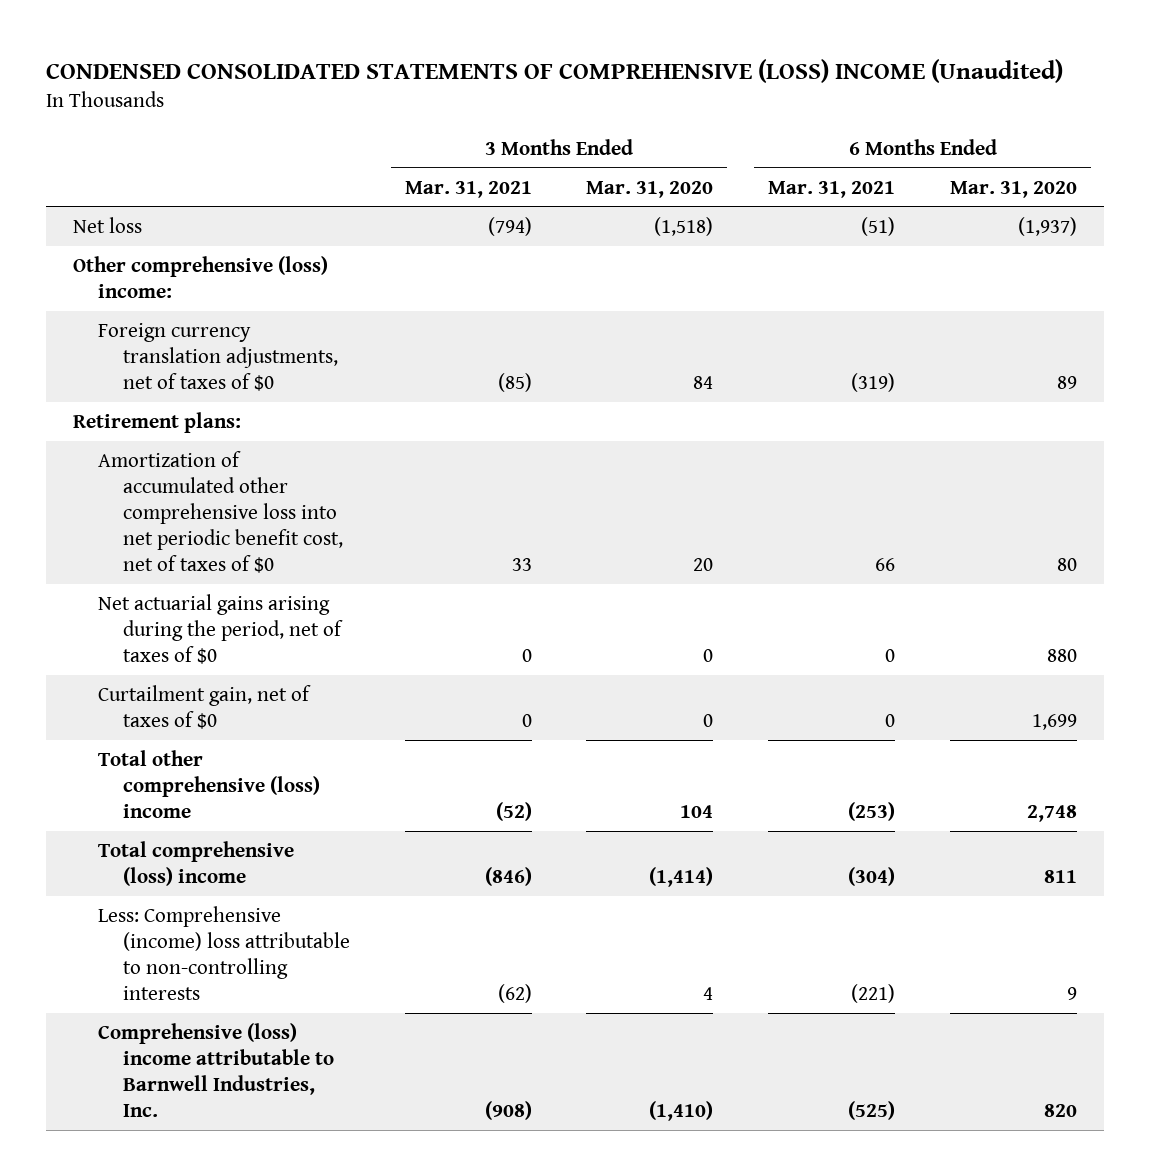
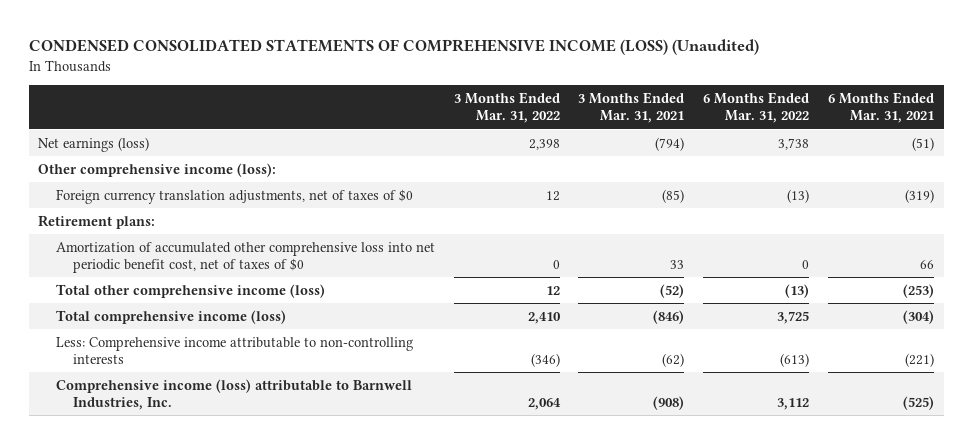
[46,58,1064,83] CONDENSED CONSOLIDATED STATEMENTS OF COMPREHENSIVE (LOSS) INCOME (Unaudited) -> [29,39,760,56] CONDENSED CONSOLIDATED STATEMENTS OF COMPREHENSIVE INCOME (LOSS) (Unaudited)
[586,180,714,198] Mar. 31, 2020 -> none
[949,180,1077,198] Mar. 31, 2020 -> none
none -> [453,91,560,124] 3 Months Ended Mar. 31, 2022
none -> [703,91,810,124] 6 Months Ended Mar. 31, 2022
[73,216,143,233] Net loss -> [38,136,150,152] Net earnings (loss)
[73,255,329,298] Other comprehensive (loss) income: -> [38,162,277,177] Other comprehensive income (loss):
[98,593,343,664] Net actuarial gains arising during the period, net of taxes of $0 -> none
[98,684,312,729] Curtailment gain, net of taxes of $0 -> none
[98,749,320,818] Total other comprehensive (loss) income -> [55,283,325,298] Total other comprehensive income (loss)
[98,840,295,886] Total comprehensive (loss) income -> [55,309,286,324] Total comprehensive income (loss)
[98,905,350,1000] Less: Comprehensive (income) loss attributable to non-controlling interests -> [55,336,413,365] Less: Comprehensive income attributable to non-controlling interests
[98,1022,334,1117] Comprehensive (loss) income attributable to Barnwell Industries, Inc. -> [55,378,412,411] Comprehensive income (loss) attributable to Barnwell Industries, Inc.

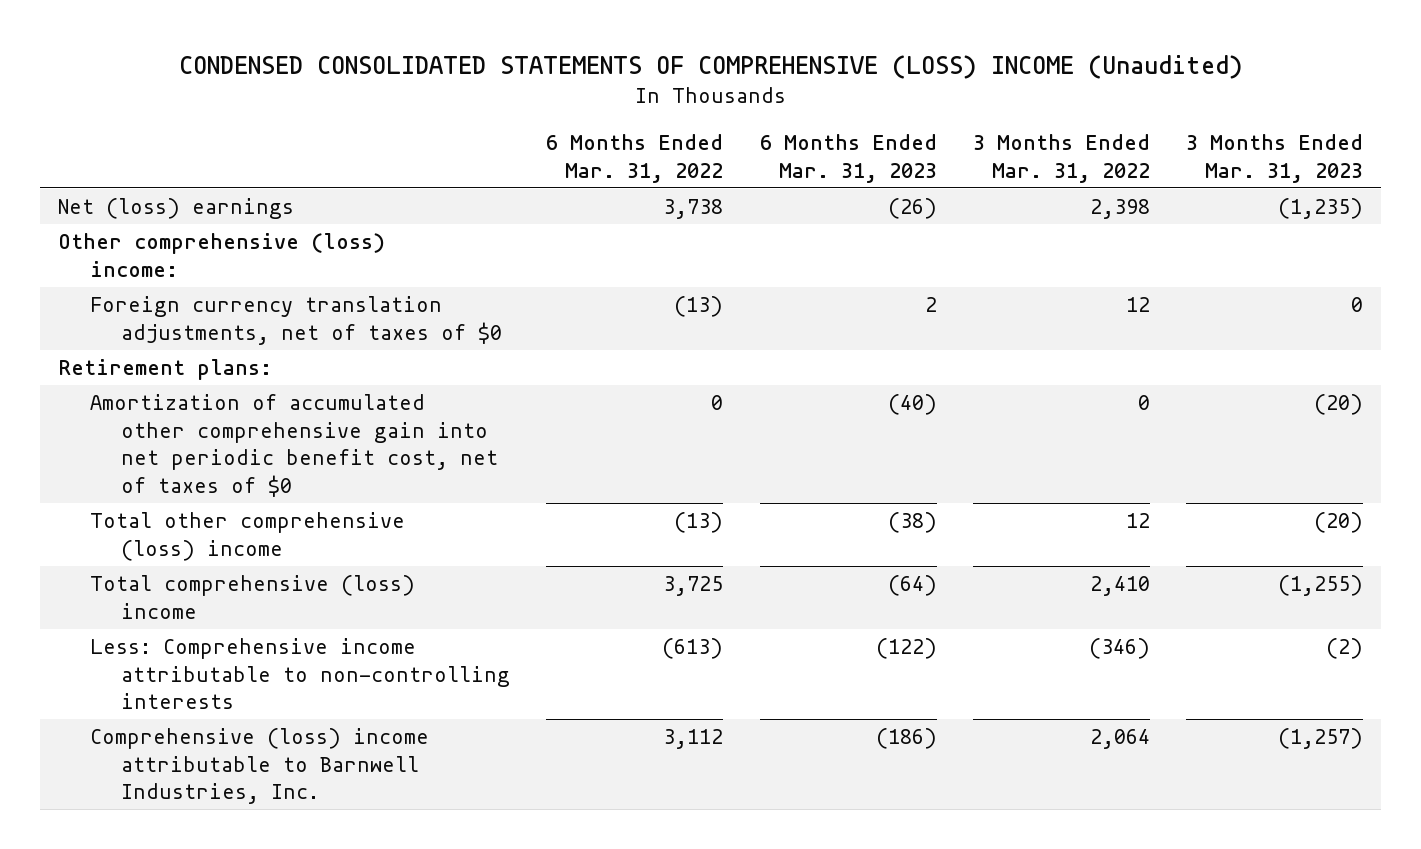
[29,39,760,56] CONDENSED CONSOLIDATED STATEMENTS OF COMPREHENSIVE INCOME (LOSS) (Unaudited) -> [178,54,1243,79] CONDENSED CONSOLIDATED STATEMENTS OF COMPREHENSIVE (LOSS) INCOME (Unaudited)
[578,91,685,124] 3 Months Ended Mar. 31, 2021 -> none
[828,91,935,124] 6 Months Ended Mar. 31, 2021 -> none
none -> [759,134,937,183] 6 Months Ended Mar. 31, 2023
none -> [1186,134,1364,183] 3 Months Ended Mar. 31, 2023
[38,136,150,152] Net earnings (loss) -> [58,198,295,220] Net (loss) earnings
[38,162,277,177] Other comprehensive income (loss): -> [58,233,386,277] Other comprehensive (loss) income:
[55,241,435,274] Amortization of accumulated other comprehensive loss into net periodic benefit cost, net of taxes of $0 -> [89,394,498,497] Amortization of accumulated other comprehensive gain into net periodic benefit cost, net of taxes of $0
[55,283,325,298] Total other comprehensive income (loss) -> [89,512,405,561] Total other comprehensive (loss) income
[55,309,286,324] Total comprehensive income (loss) -> [89,575,415,619] Total comprehensive (loss) income
[55,378,412,411] Comprehensive income (loss) attributable to Barnwell Industries, Inc. -> [89,728,429,805] Comprehensive (loss) income attributable to Barnwell Industries, Inc.

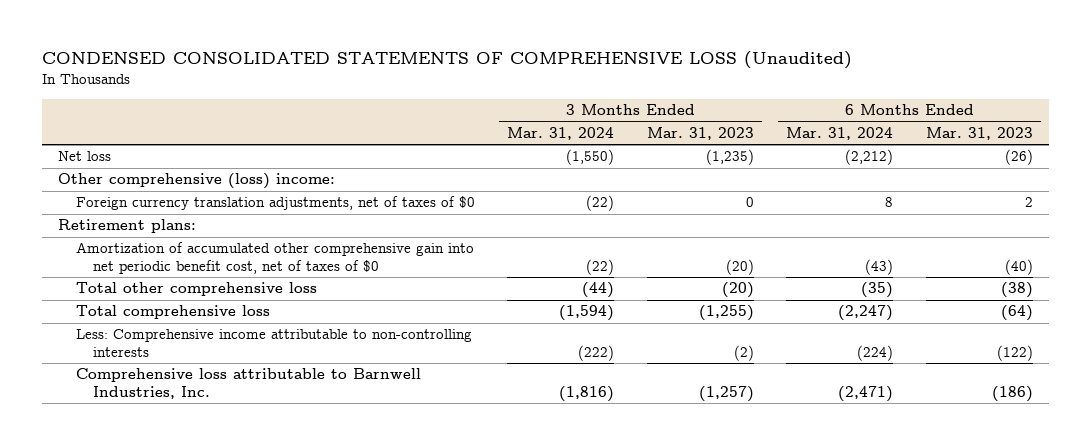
[178,54,1243,79] CONDENSED CONSOLIDATED STATEMENTS OF COMPREHENSIVE (LOSS) INCOME (Unaudited) -> [41,51,852,70] CONDENSED CONSOLIDATED STATEMENTS OF COMPREHENSIVE LOSS (Unaudited)
[546,134,724,183] 6 Months Ended Mar. 31, 2022 -> none
[972,134,1150,183] 3 Months Ended Mar. 31, 2022 -> none
none -> [507,126,615,140] Mar. 31, 2024
none -> [786,126,894,140] Mar. 31, 2024
[58,198,295,220] Net (loss) earnings -> [58,151,112,162] Net loss
[89,512,405,561] Total other comprehensive (loss) income -> [75,282,317,297] Total other comprehensive loss
[89,575,415,619] Total comprehensive (loss) income -> [75,305,270,320] Total comprehensive loss
[89,728,429,805] Comprehensive (loss) income attributable to Barnwell Industries, Inc. -> [75,368,421,399] Comprehensive loss attributable to Barnwell Industries, Inc.

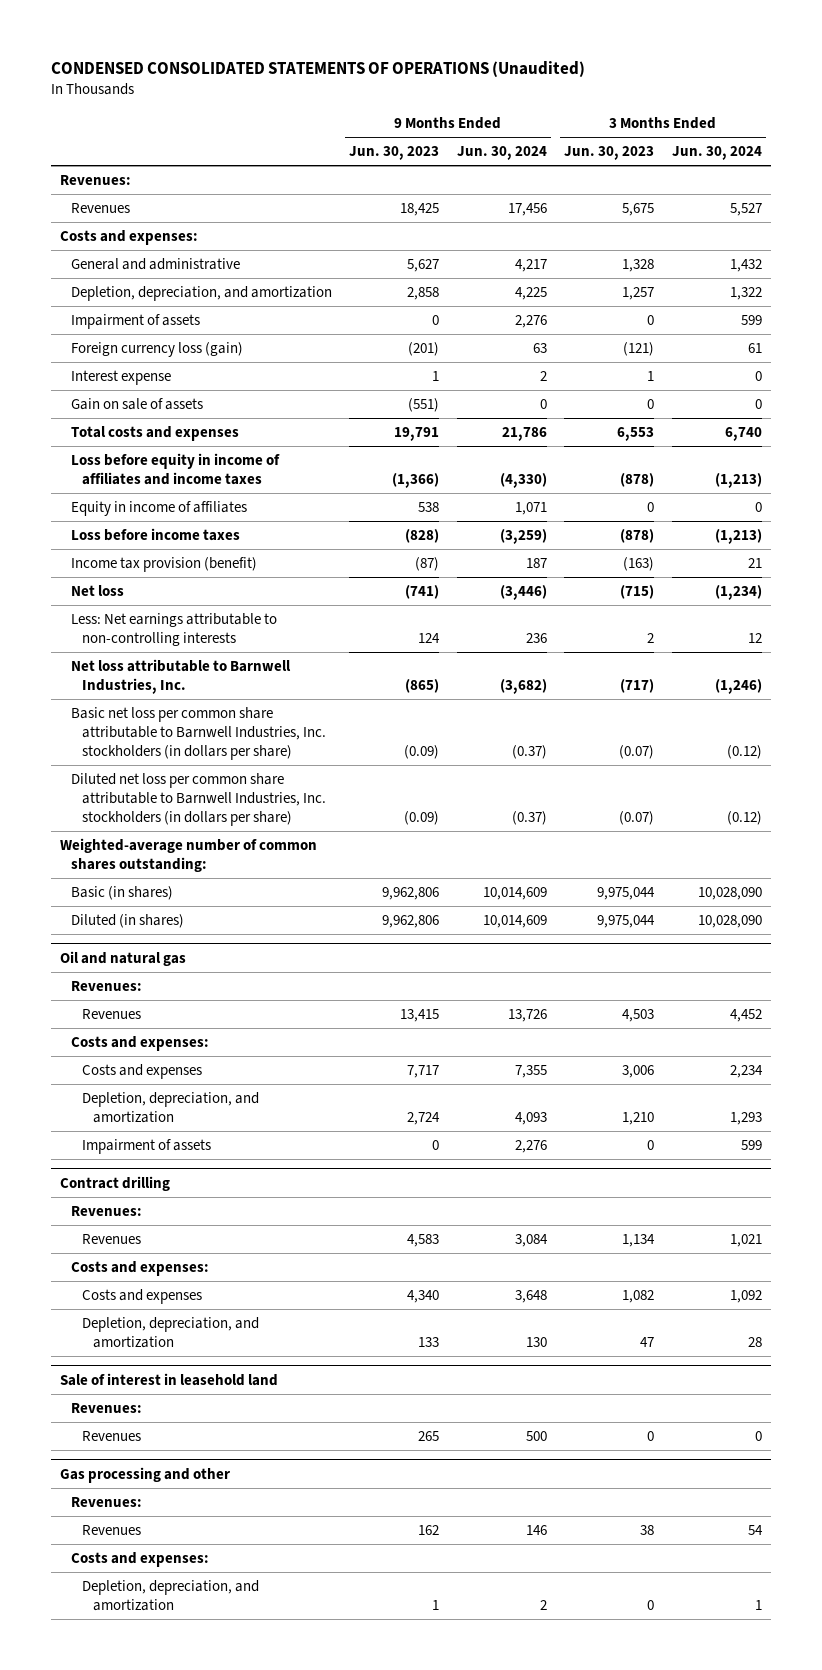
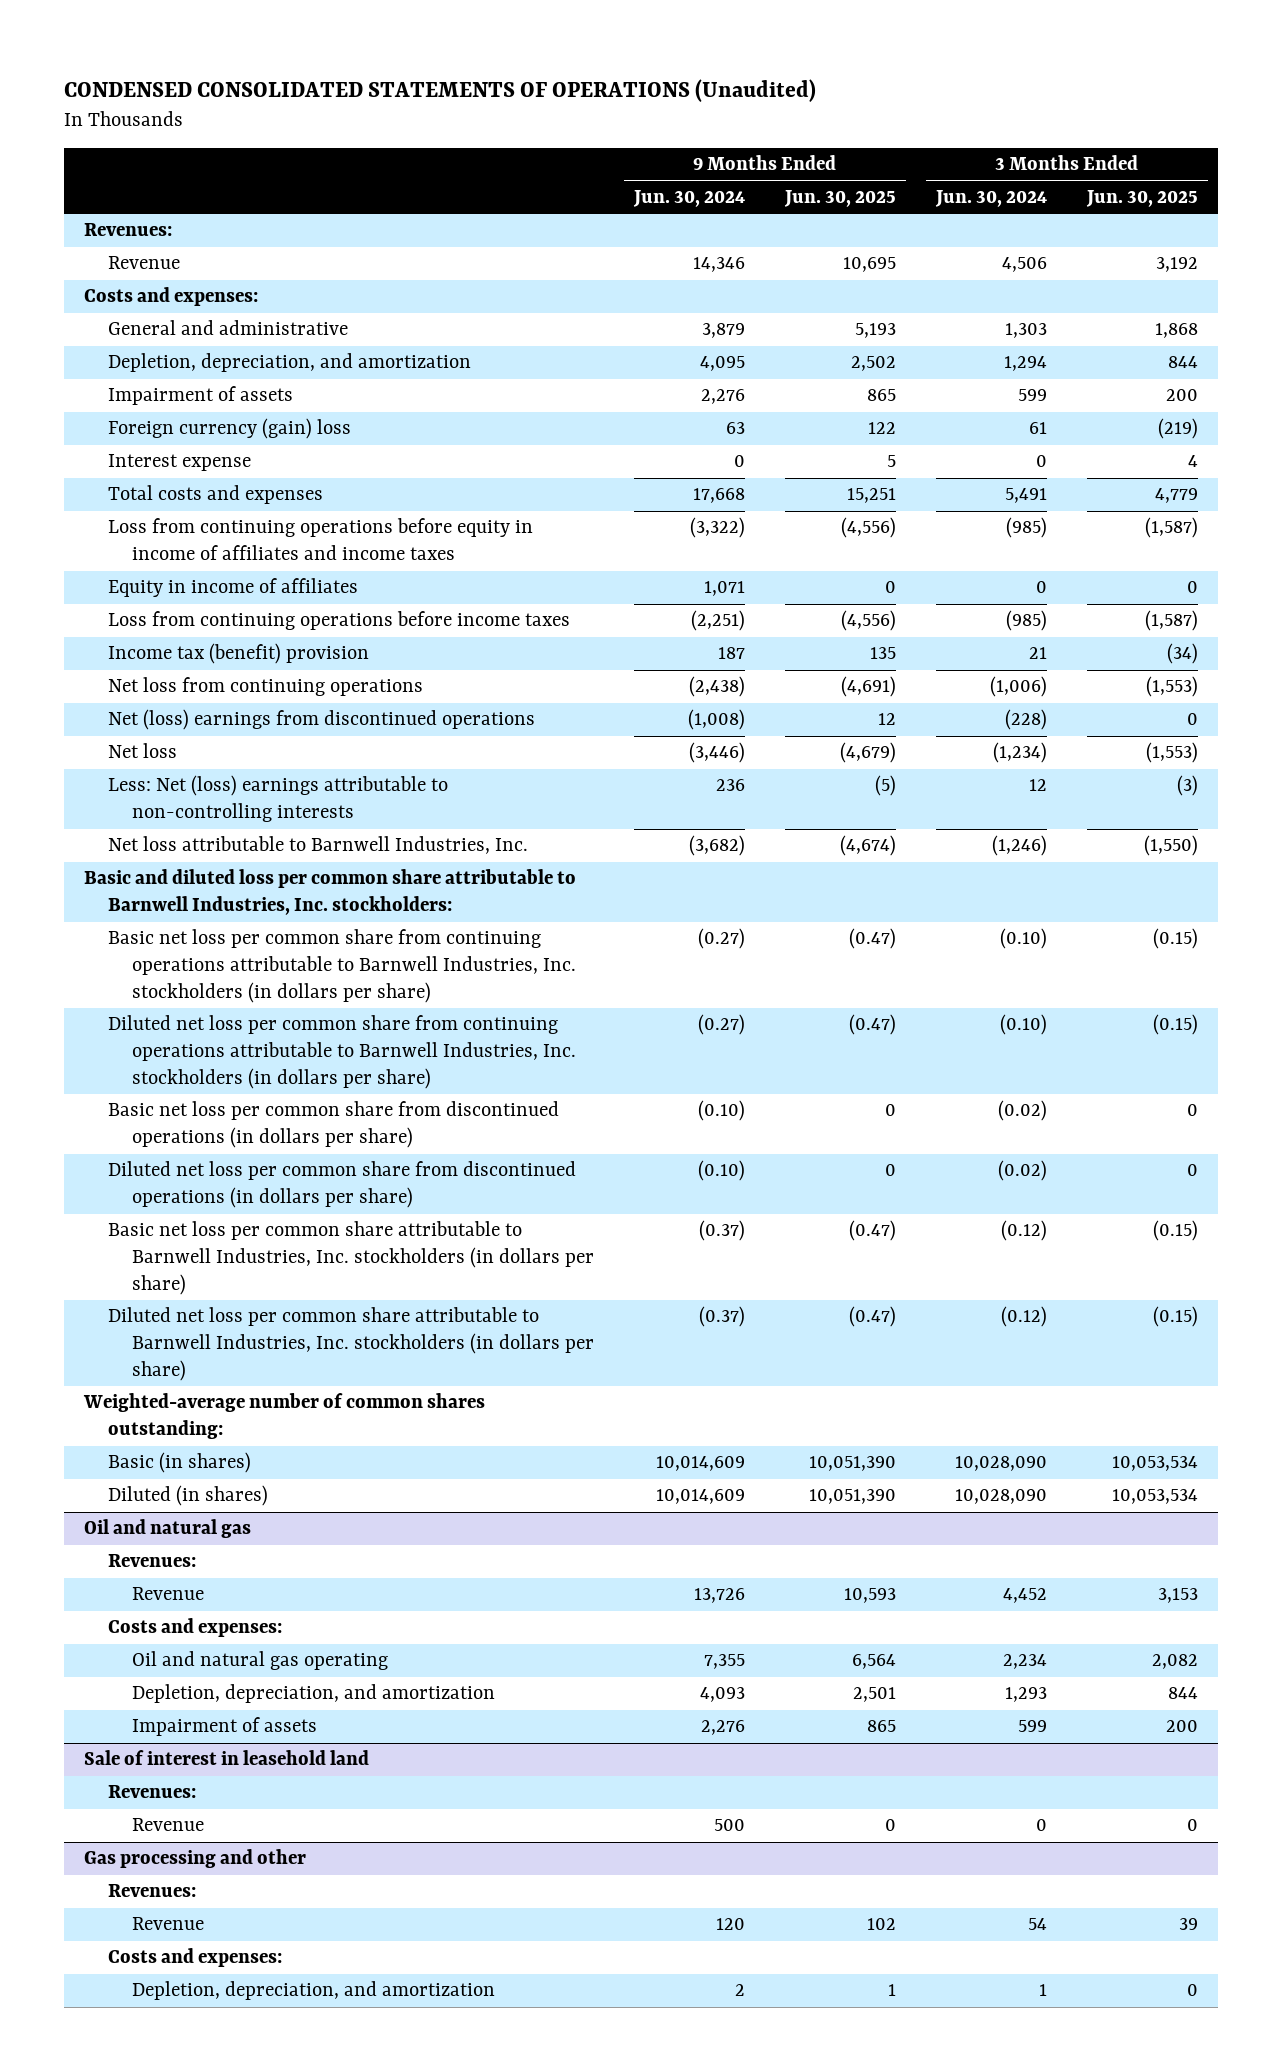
[349,146,440,161] Jun. 30, 2023 -> none
[564,146,655,161] Jun. 30, 2023 -> none
none -> [784,189,897,207] Jun. 30, 2025
none -> [1086,189,1199,207] Jun. 30, 2025
[70,202,130,213] Revenues -> none
none -> [107,256,180,270] Revenue
[514,258,547,272] 4,217 -> [701,323,745,339] 3,879
[729,258,762,272] 1,432 -> [1005,323,1048,339] 1,303
[514,286,547,300] 4,225 -> [699,356,745,372] 4,095
[729,286,762,300] 1,322 -> [1004,356,1048,372] 1,294
[70,397,203,410] Gain on sale of assets -> none
[70,341,243,357] Foreign currency loss (gain) -> [107,418,351,440] Foreign currency (gain) loss
[539,370,547,381] 2 -> [733,455,745,468] 0
[501,426,547,441] 21,786 -> [692,488,745,504] 17,668
[724,426,762,441] 6,740 -> [1005,488,1048,504] 5,491
[70,452,280,486] Loss before equity in income of affiliates and income taxes -> [107,518,533,561] Loss from continuing operations before equity in income of affiliates and income taxes
[499,473,547,489] (4,330) -> [689,517,745,539] (3,322)
[714,473,762,489] (1,213) -> [1006,517,1048,539] (985)
[70,527,240,541] Loss before income taxes -> [107,611,570,631] Loss from continuing operations before income taxes
[499,528,547,544] (3,259) -> [690,610,745,632] (2,251)
[714,528,762,544] (1,213) -> [1006,610,1048,632] (985)
[70,556,257,572] Income tax provision (benefit) -> [107,643,369,665] Income tax (benefit) provision
none -> [107,677,423,697] Net loss from continuing operations
none -> [107,709,535,731] Net (loss) earnings from discontinued operations
[70,612,277,647] Less: Net earnings attributable to non-controlling interests -> [107,775,448,823] Less: Net (loss) earnings attributable to non-controlling interests
none -> [83,869,576,916] Basic and diluted loss per common share attributable to Barnwell Industries, Inc. stockholders:
none -> [107,929,576,1004] Basic net loss per common share from continuing operations attributable to Barnwell Industries, Inc. stockholders (in dollars per share)
none -> [107,1015,576,1090] Diluted net loss per common share from continuing operations attributable to Barnwell Industries, Inc. stockholders (in dollars per share)
none -> [107,1101,559,1149] Basic net loss per common share from discontinued operations (in dollars per share)
none -> [107,1161,576,1209] Diluted net loss per common share from discontinued operations (in dollars per share)
[81,1008,141,1019] Revenues -> [131,1587,204,1601] Revenue
[81,1063,202,1079] Costs and expenses -> [131,1651,388,1671] Oil and natural gas operating
[59,1175,170,1191] Contract drilling -> none
[70,1205,142,1216] Revenues: -> none
[81,1233,141,1244] Revenues -> none
[70,1260,209,1276] Costs and expenses: -> none
[81,1288,202,1304] Costs and expenses -> none
[81,1316,259,1349] Depletion, depreciation, and amortization -> none
[81,1430,141,1441] Revenues -> [131,1818,204,1832] Revenue
[81,1524,141,1535] Revenues -> none
none -> [131,1917,204,1931] Revenue

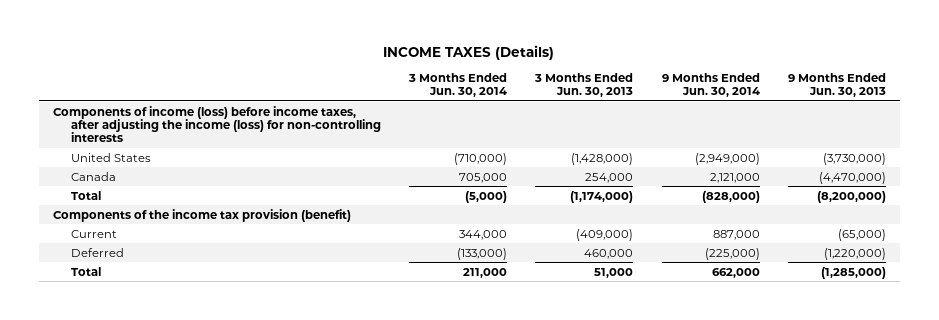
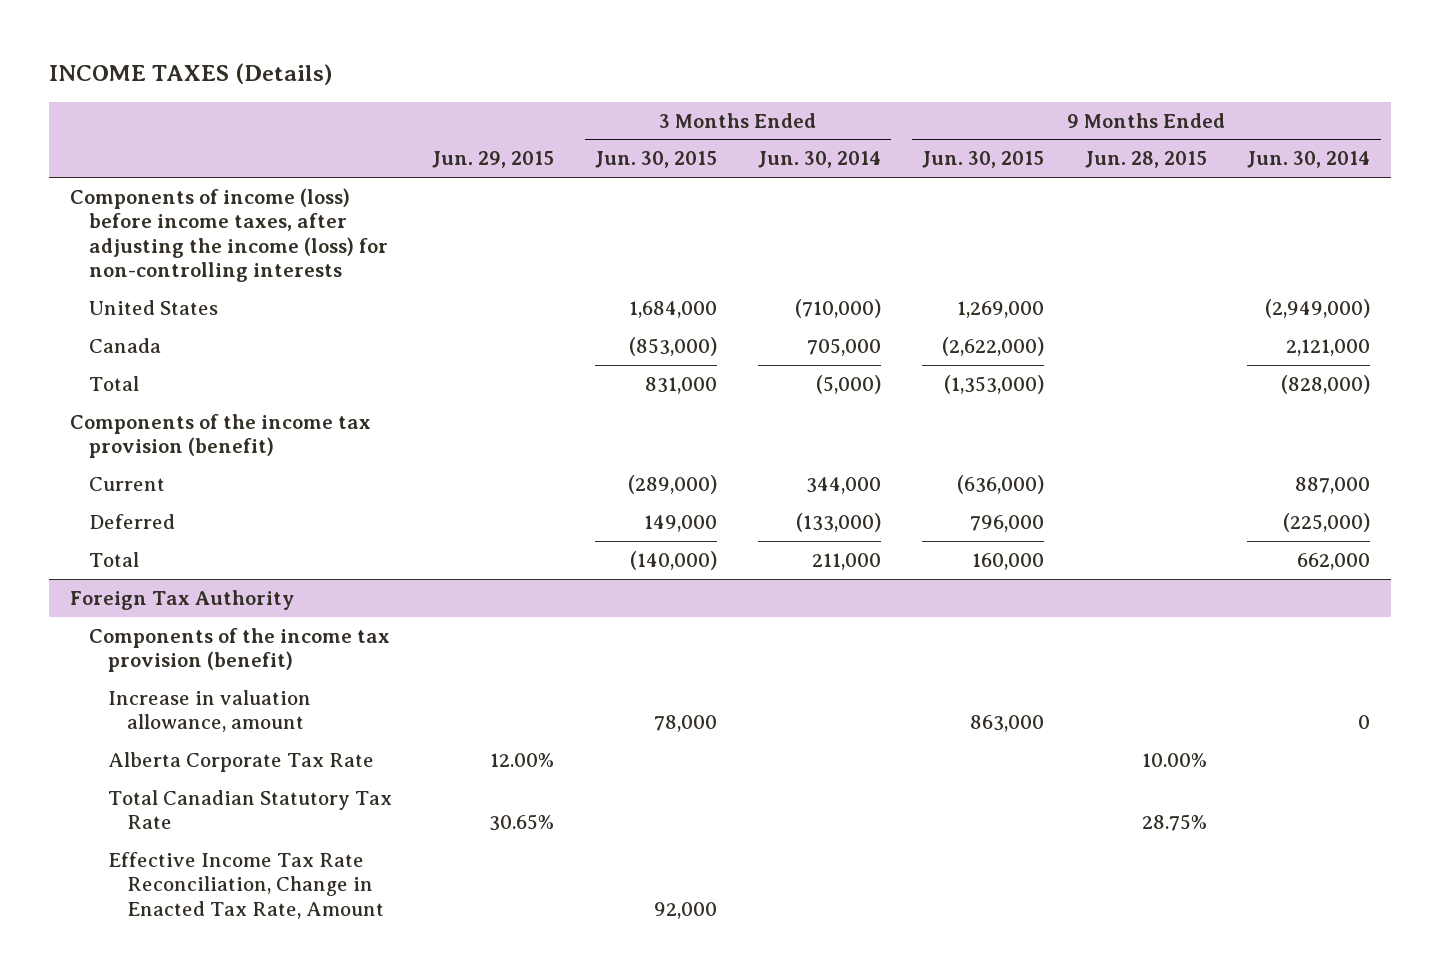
[534,72,634,98] 3 Months Ended Jun. 30, 2013 -> none
[787,72,886,98] 9 Months Ended Jun. 30, 2013 -> none
none -> [432,151,555,169] Jun. 29, 2015
none -> [595,151,718,169] Jun. 30, 2015
none -> [921,151,1044,169] Jun. 30, 2015
none -> [1084,151,1207,169] Jun. 28, 2015
none -> [69,589,294,610] Foreign Tax Authority
none -> [88,627,390,673] Components of the income tax provision (benefit)
none -> [107,689,311,733] Increase in valuation allowance, amount
none -> [107,751,374,772] Alberta Corporate Tax Rate
none -> [107,789,392,830] Total Canadian Statutory Tax Rate
none -> [107,851,384,919] Effective Income Tax Rate Reconciliation, Change in Enacted Tax Rate, Amount

